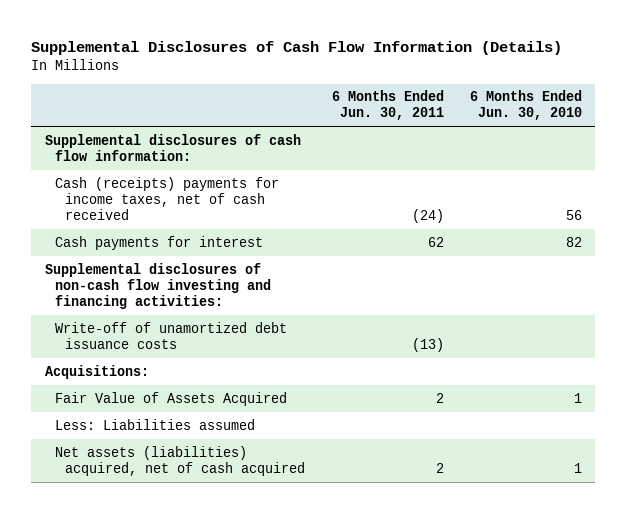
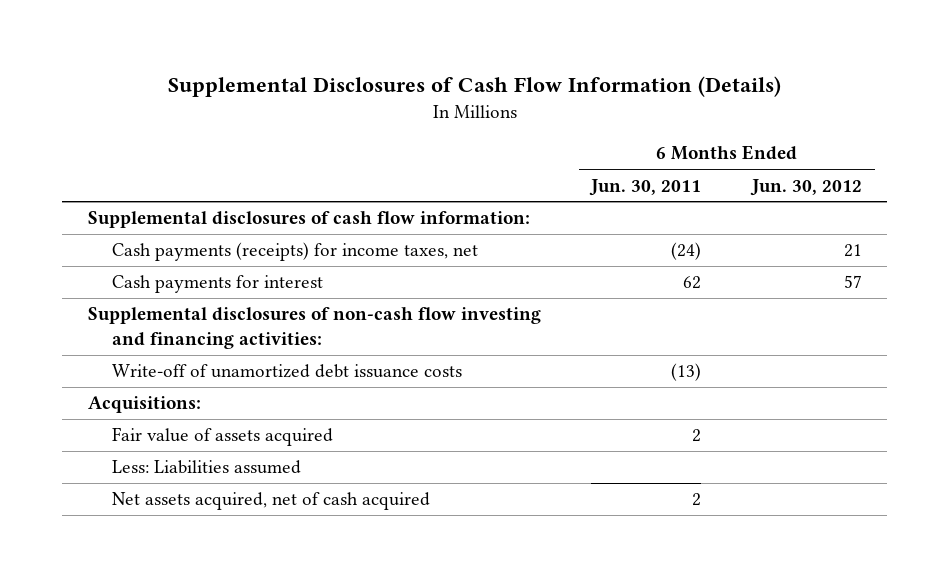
[470,90,583,121] 6 Months Ended Jun. 30, 2010 -> none
none -> [749,178,862,196] Jun. 30, 2012
[54,176,279,220] Cash (receipts) payments for income taxes, net of cash received -> [112,242,479,262] Cash payments (receipts) for income taxes, net
[54,391,287,406] Fair Value of Assets Acquired -> [112,427,334,447] Fair value of assets acquired
[54,445,306,476] Net assets (liabilities) acquired, net of cash acquired -> [112,492,431,511] Net assets acquired, net of cash acquired

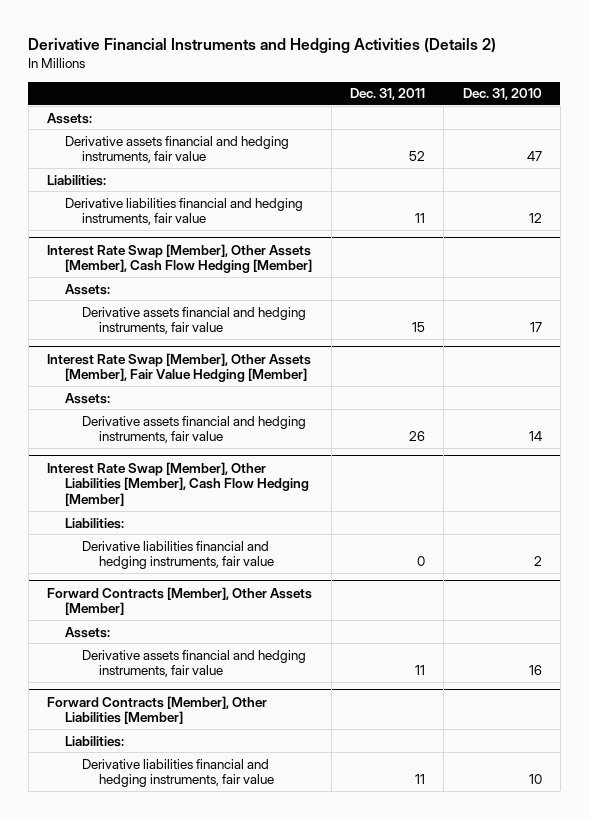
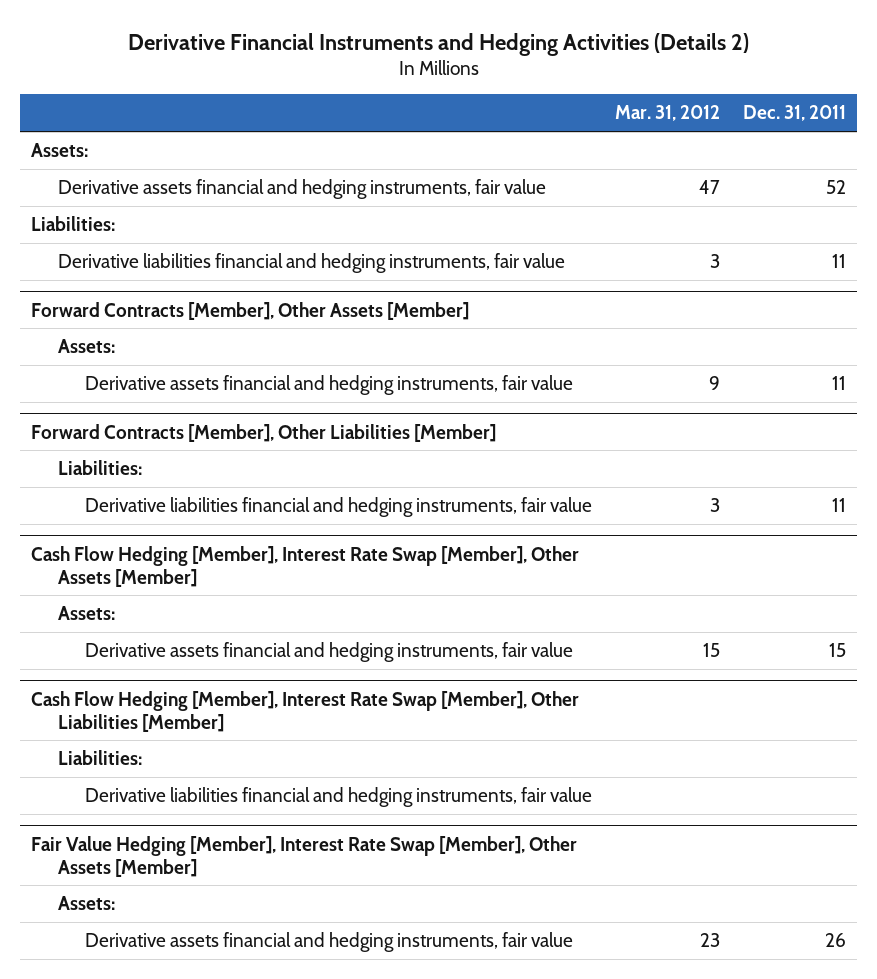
[462,88,542,101] Dec. 31, 2010 -> none
none -> [614,105,720,122] Mar. 31, 2012
[47,243,312,274] Interest Rate Swap [Member], Other Assets [Member], Cash Flow Hedging [Member] -> none
[64,283,110,295] Assets: -> none
[82,306,307,335] Derivative assets financial and hedging instruments, fair value -> none
[47,352,312,383] Interest Rate Swap [Member], Other Assets [Member], Fair Value Hedging [Member] -> none
[64,392,110,404] Assets: -> none
[82,415,307,444] Derivative assets financial and hedging instruments, fair value -> none
[47,461,309,507] Interest Rate Swap [Member], Other Liabilities [Member], Cash Flow Hedging [Member] -> none
[64,517,124,529] Liabilities: -> none
[82,540,275,570] Derivative liabilities financial and hedging instruments, fair value -> none
none -> [31,545,580,587] Cash Flow Hedging [Member], Interest Rate Swap [Member], Other Assets [Member]
none -> [58,606,116,621] Assets:
none -> [85,642,574,663] Derivative assets financial and hedging instruments, fair value
none -> [31,690,580,732] Cash Flow Hedging [Member], Interest Rate Swap [Member], Other Liabilities [Member]
none -> [58,750,143,766] Liabilities:
none -> [85,787,593,808] Derivative liabilities financial and hedging instruments, fair value
none -> [31,835,578,877] Fair Value Hedging [Member], Interest Rate Swap [Member], Other Assets [Member]
none -> [58,896,116,911] Assets:
none -> [85,932,574,953] Derivative assets financial and hedging instruments, fair value

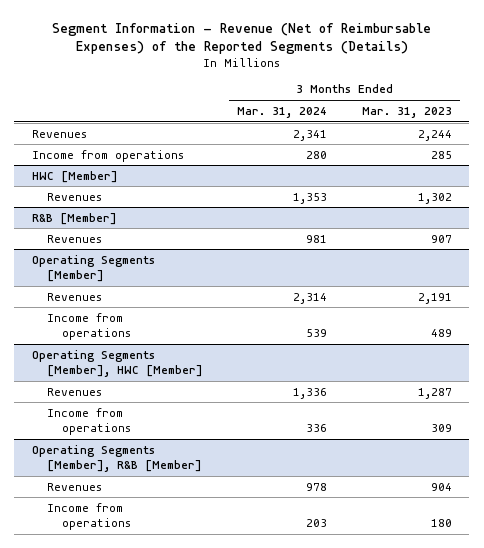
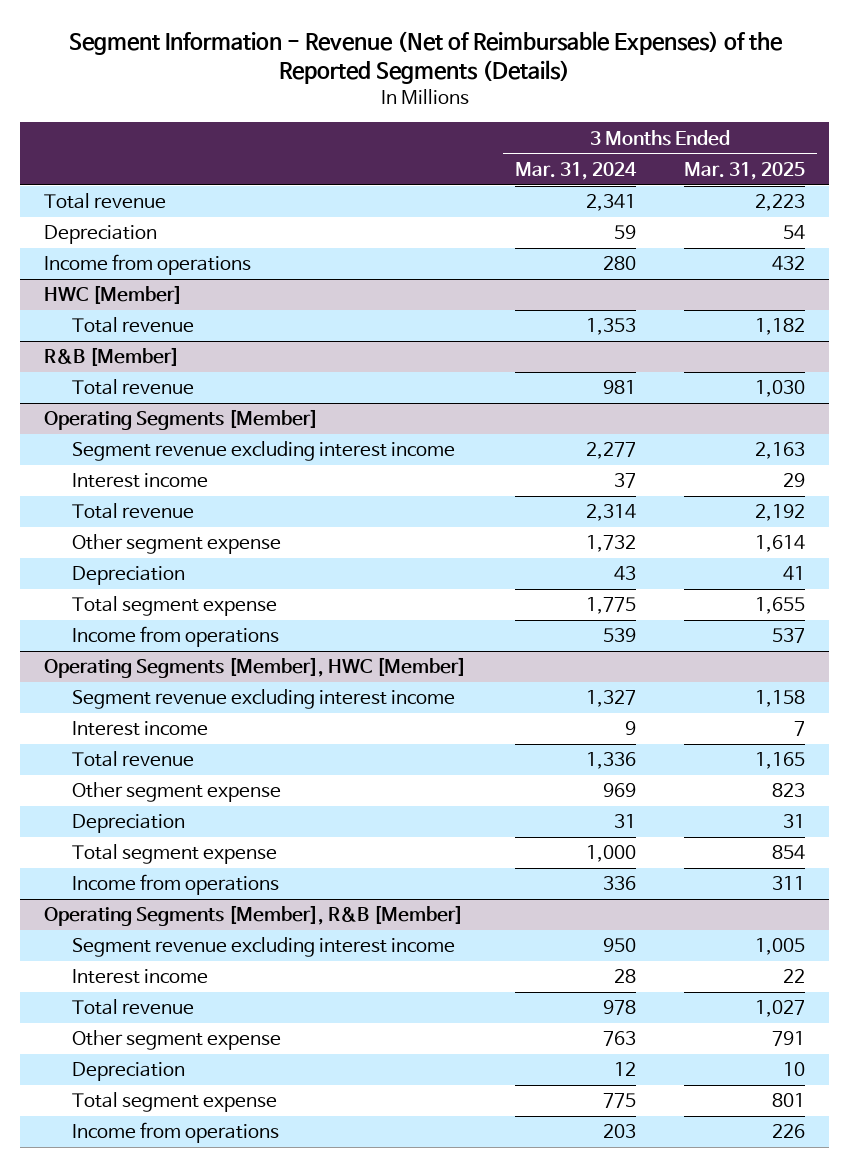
[361,106,452,118] Mar. 31, 2023 -> none
none -> [684,162,806,181] Mar. 31, 2025
[31,129,87,138] Revenues -> [44,193,167,210] Total revenue
none -> [44,225,158,245] Depreciation
[46,192,102,201] Revenues -> [71,317,194,334] Total revenue
[46,234,102,243] Revenues -> [71,379,194,396] Total revenue
none -> [71,441,455,462] Segment revenue excluding interest income
none -> [71,473,208,489] Interest income
[46,292,102,301] Revenues -> [71,503,194,520] Total revenue
none -> [71,534,281,555] Other segment expense
none -> [71,566,185,586] Depreciation
none -> [71,596,277,617] Total segment expense
none -> [71,689,455,710] Segment revenue excluding interest income
none -> [71,721,208,737] Interest income
[46,387,102,396] Revenues -> [71,751,194,768] Total revenue
none -> [71,782,281,803] Other segment expense
none -> [71,814,185,834] Depreciation
none -> [71,844,277,865] Total segment expense
none -> [71,937,455,958] Segment revenue excluding interest income
none -> [71,969,208,985] Interest income
[46,482,102,491] Revenues -> [71,999,194,1016] Total revenue
none -> [71,1030,281,1051] Other segment expense
none -> [71,1062,185,1082] Depreciation
none -> [71,1092,277,1113] Total segment expense

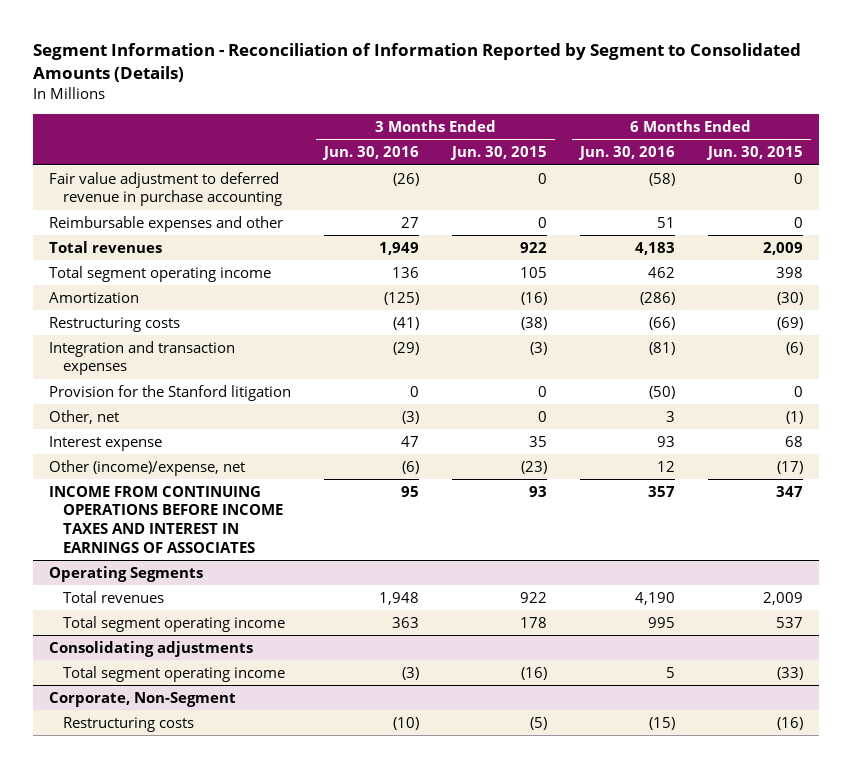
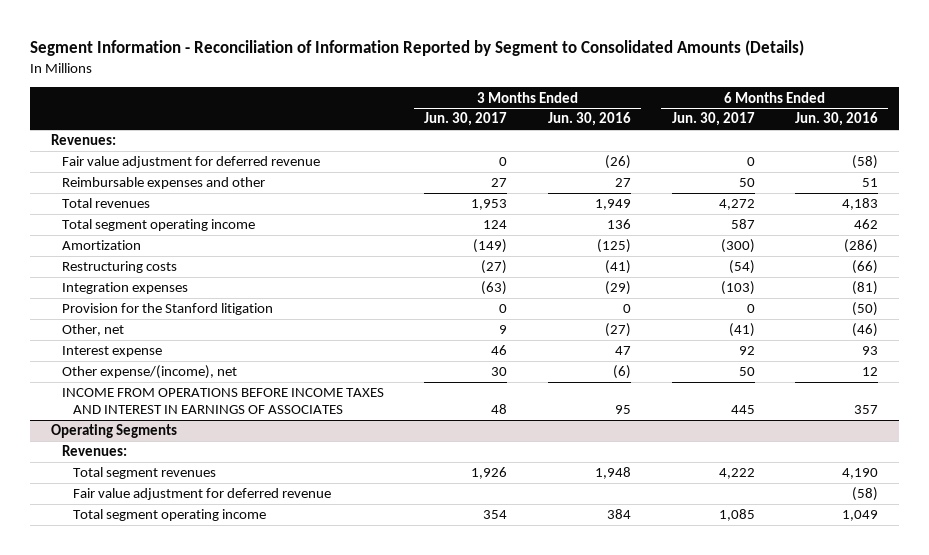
[450,146,548,161] Jun. 30, 2015 -> none
[705,146,803,161] Jun. 30, 2015 -> none
none -> [424,112,508,127] Jun. 30, 2017
none -> [671,112,755,127] Jun. 30, 2017
none -> [50,134,116,146] Revenues:
[49,171,283,207] Fair value adjustment to deferred revenue in purchase accounting -> [61,156,320,169] Fair value adjustment for deferred revenue
[49,340,236,376] Integration and transaction expenses -> [61,282,188,295] Integration expenses
[402,410,420,424] (3) -> [604,323,631,338] (27)
[665,410,675,422] 3 -> [852,323,879,338] (46)
[49,459,246,476] Other (income)/expense, net -> [61,365,237,380] Other expense/(income), net
[49,485,284,553] INCOME FROM CONTINUING OPERATIONS BEFORE INCOME TAXES AND INTEREST IN EARNINGS OF ASSOCIATES -> [61,388,384,415] INCOME FROM OPERATIONS BEFORE INCOME TAXES AND INTEREST IN EARNINGS OF ASSOCIATES
[49,640,254,657] Consolidating adjustments -> none
[63,665,286,682] Total segment operating income -> none
[49,691,237,707] Corporate, Non-Segment -> none
[63,716,195,732] Restructuring costs -> none
none -> [61,445,127,457] Revenues:
[63,590,165,603] Total revenues -> [72,467,216,480] Total segment revenues
none -> [72,488,331,501] Fair value adjustment for deferred revenue
[392,616,420,628] 363 -> [606,509,631,520] 384
[647,616,675,628] 995 -> [842,510,879,522] 1,049

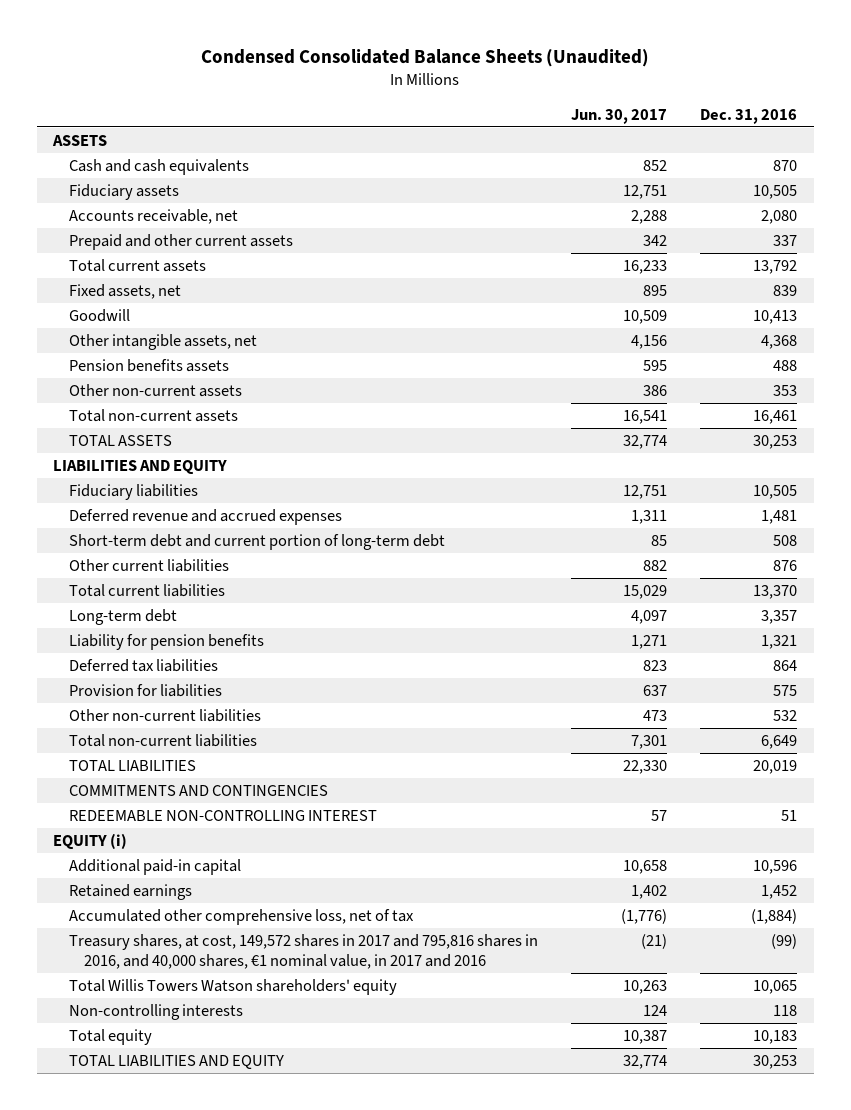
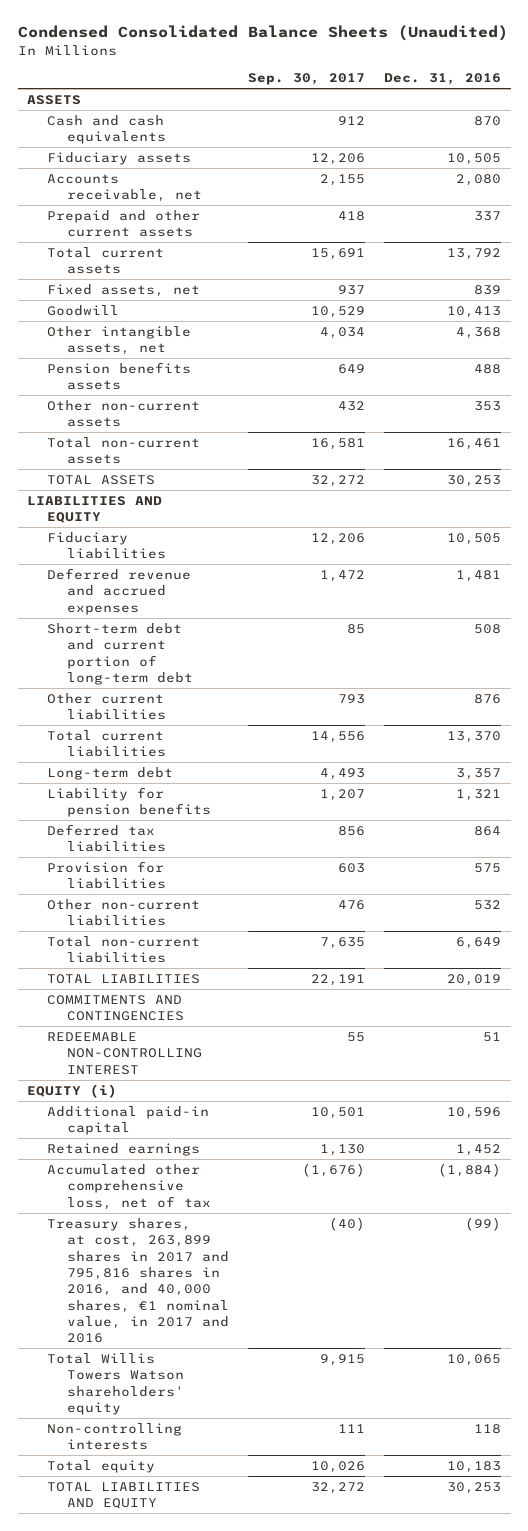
[570,108,667,124] Jun. 30, 2017 -> none
none -> [248,73,366,86] Sep. 30, 2017
[68,933,538,969] Treasury shares, at cost, 149,572 shares in 2017 and 795,816 shares in 2016, and 40,000 shares, €1 nominal value, in 2017 and 2016 -> [47,1217,230,1344] Treasury shares, at cost, 263,899 shares in 2017 and 795,816 shares in 2016, and 40,000 shares, €1 nominal value, in 2017 and 2016

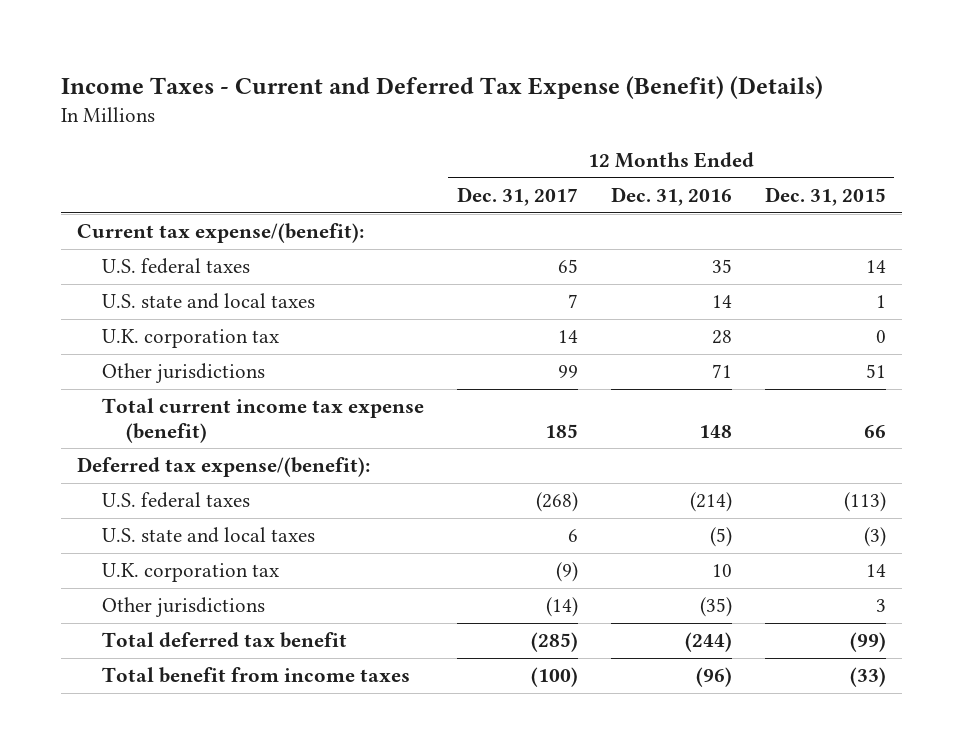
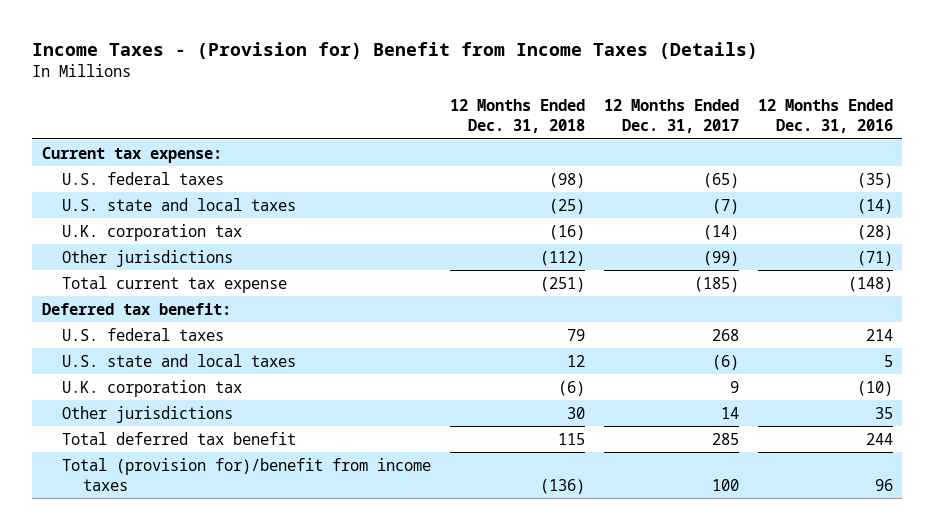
[60,75,823,99] Income Taxes - Current and Deferred Tax Expense (Benefit) (Details) -> [32,42,759,60] Income Taxes - (Provision for) Benefit from Income Taxes (Details)
[764,187,886,207] Dec. 31, 2015 -> none
none -> [450,99,586,134] 12 Months Ended Dec. 31, 2018
[77,223,365,244] Current tax expense/(benefit): -> [41,146,222,163] Current tax expense:
[557,259,578,274] 65 -> [703,172,740,188] (65)
[711,259,732,274] 35 -> [856,172,893,188] (35)
[567,294,578,309] 7 -> [712,198,740,214] (7)
[711,295,732,309] 14 -> [856,198,893,214] (14)
[557,330,578,344] 14 -> [703,224,740,240] (14)
[711,330,732,345] 28 -> [856,224,893,240] (28)
[557,365,578,379] 99 -> [703,250,740,266] (99)
[711,364,732,379] 71 -> [856,250,893,266] (71)
[101,398,424,443] Total current income tax expense (benefit) -> [62,275,288,293] Total current tax expense
[544,423,578,438] 185 -> [694,276,740,292] (185)
[698,424,732,438] 148 -> [847,276,893,292] (148)
[77,457,371,478] Deferred tax expense/(benefit): -> [41,302,231,315] Deferred tax benefit:
[535,492,578,513] (268) -> [712,328,740,341] 268
[689,492,732,513] (214) -> [865,328,893,341] 214
[567,529,578,543] 6 -> [712,354,740,370] (6)
[709,527,732,548] (5) -> [883,354,893,367] 5
[555,562,578,583] (9) -> [730,380,740,393] 9
[711,564,732,578] 10 -> [856,380,893,396] (10)
[545,597,578,618] (14) -> [721,406,740,419] 14
[699,597,732,618] (35) -> [874,406,893,419] 35
[530,632,578,653] (285) -> [712,432,740,445] 285
[684,632,732,653] (244) -> [865,432,893,445] 244
[101,667,410,684] Total benefit from income taxes -> [62,457,432,491] Total (provision for)/benefit from income taxes
[530,667,578,688] (100) -> [712,478,740,491] 100
[695,667,732,688] (96) -> [874,478,893,491] 96

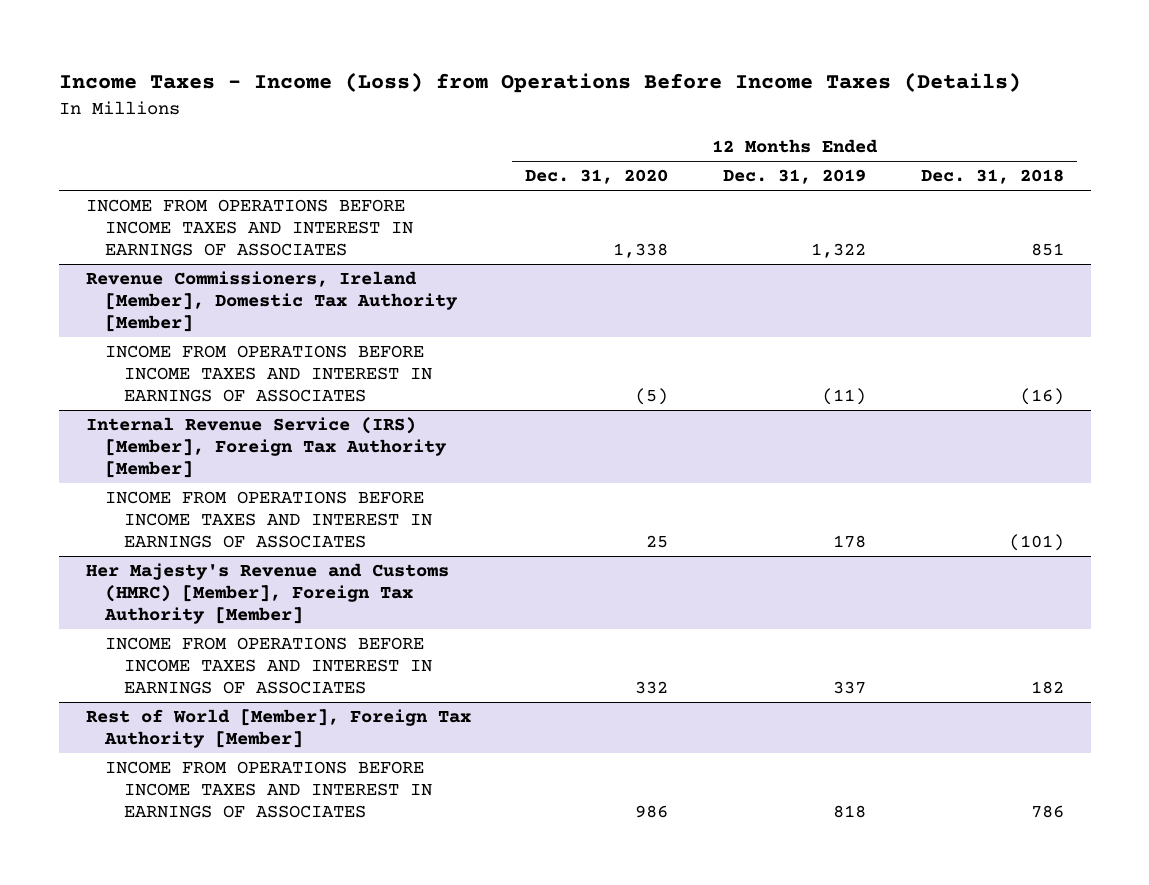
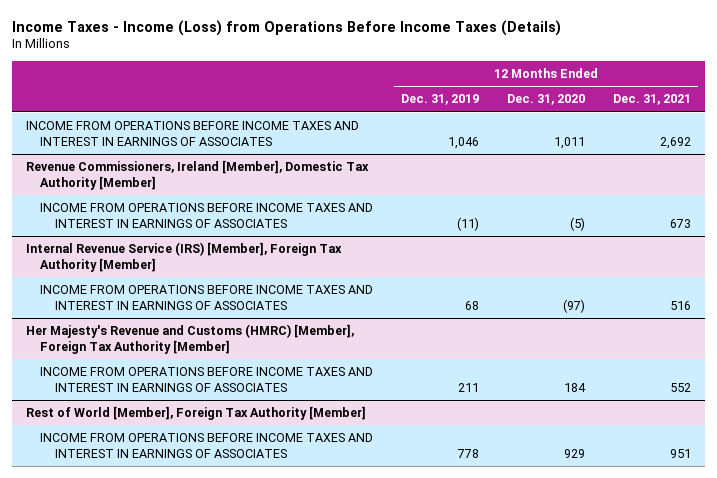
[920,169,1064,185] Dec. 31, 2018 -> none
none -> [612,94,691,106] Dec. 31, 2021
[613,243,669,259] 1,338 -> [553,137,585,150] 1,011
[811,243,867,259] 1,322 -> [448,137,480,150] 1,046
[646,535,669,549] 25 -> [562,299,585,314] (97)
[833,535,867,549] 178 -> [465,301,480,311] 68
[635,681,669,695] 332 -> [563,383,586,393] 184
[833,681,867,695] 337 -> [458,383,480,393] 211
[635,805,669,819] 986 -> [563,449,585,459] 929
[833,805,867,819] 818 -> [457,449,480,459] 778

